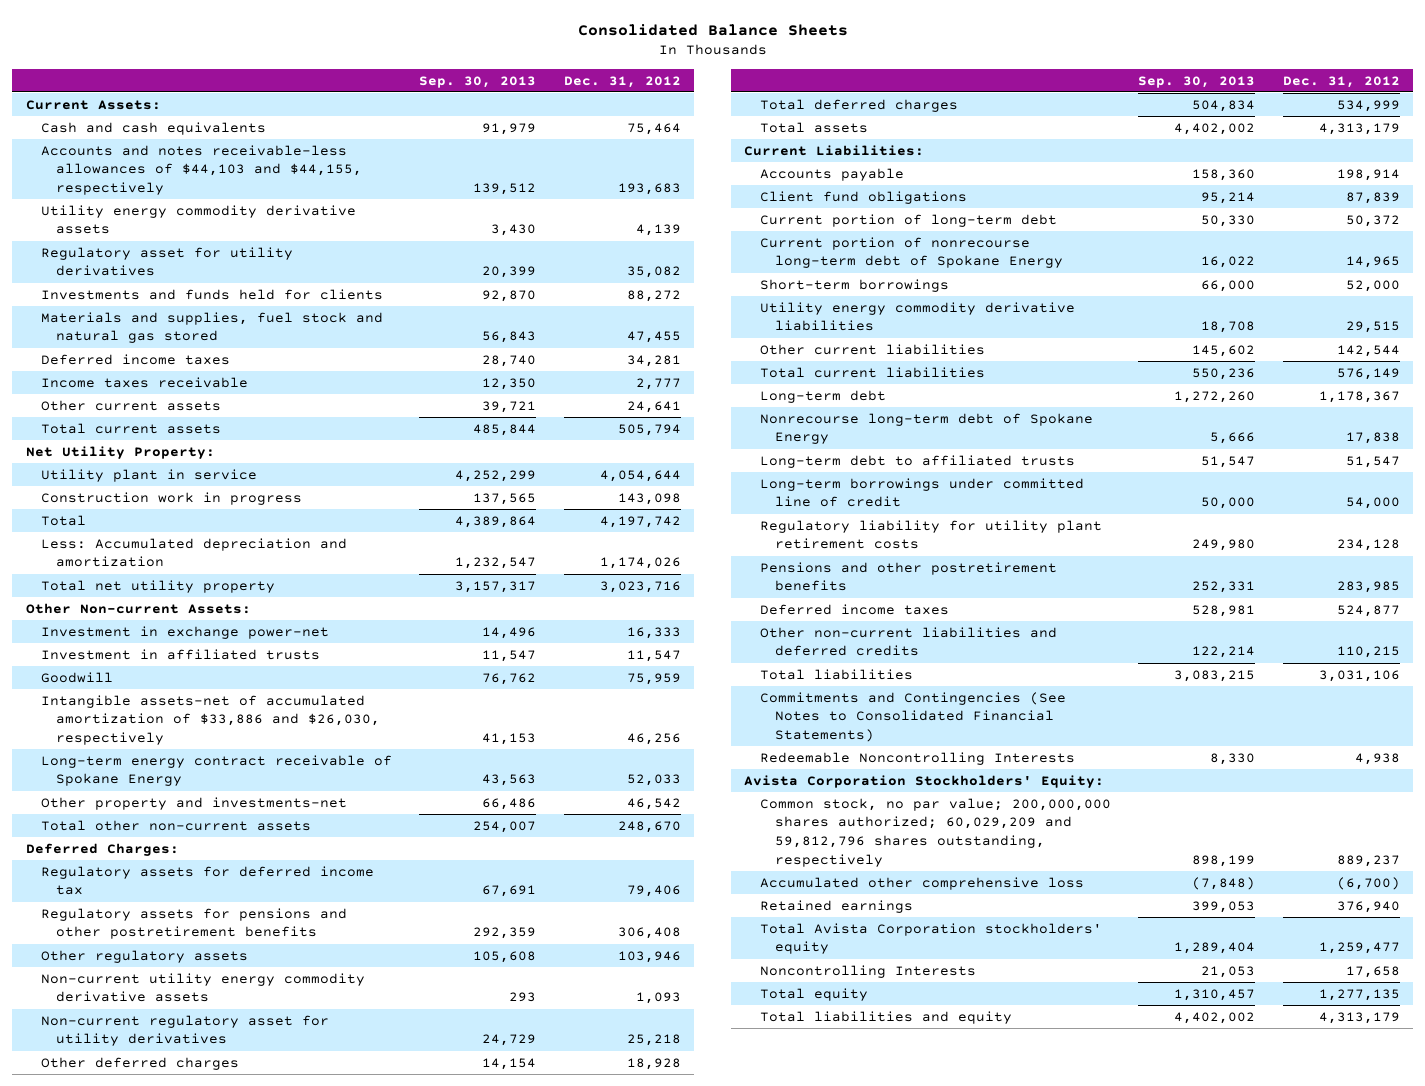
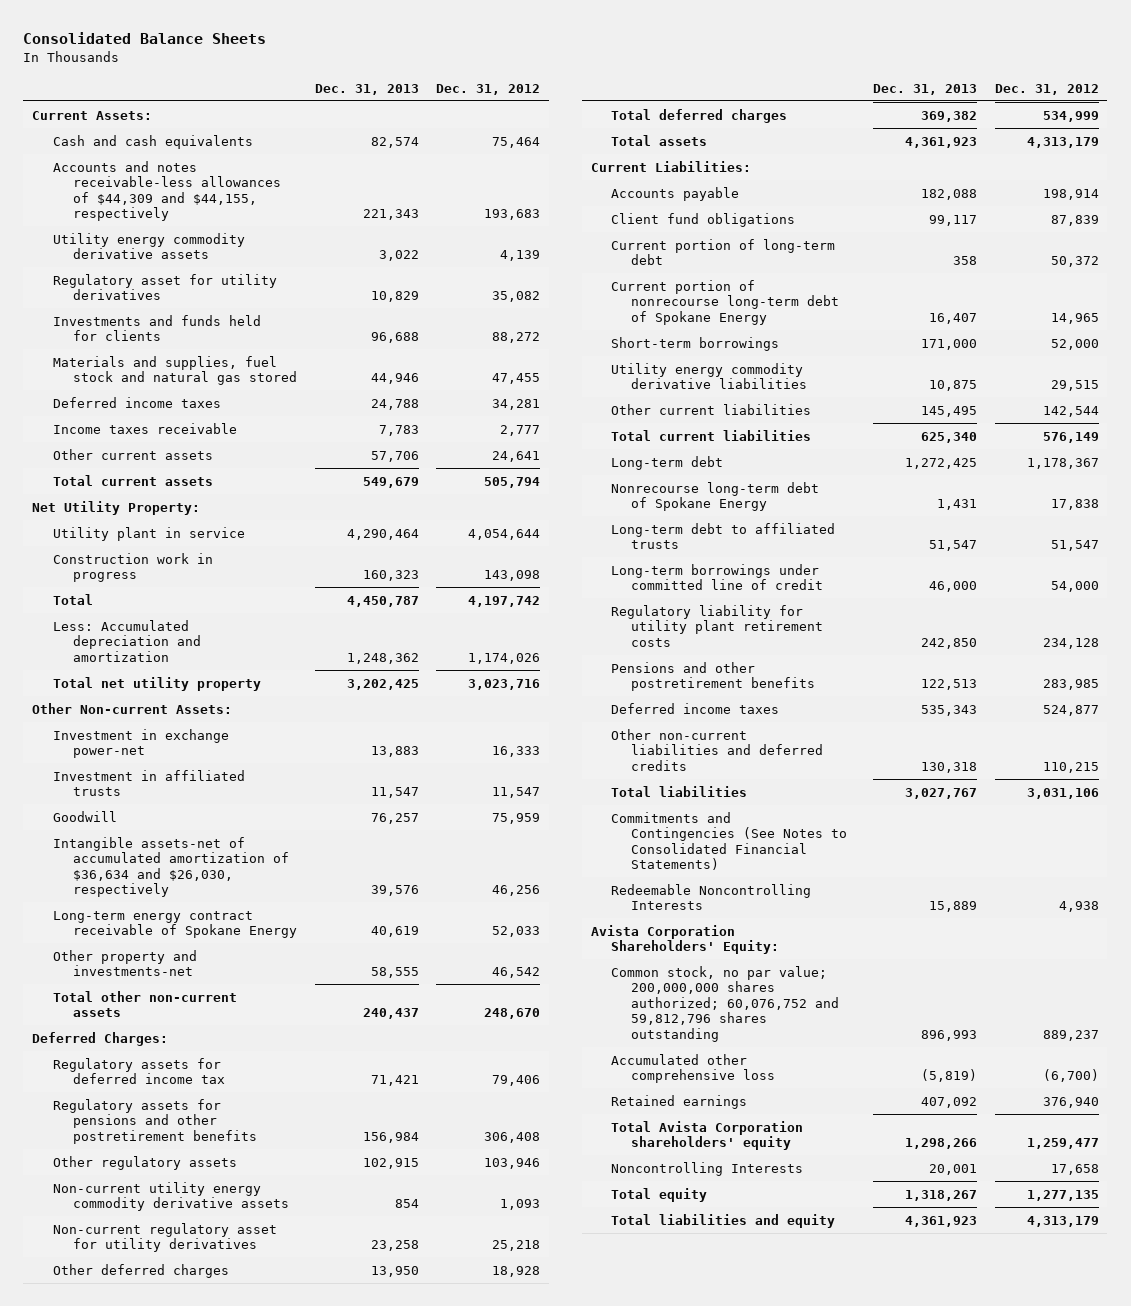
[419,75,537,88] Sep. 30, 2013 -> none
none -> [314,83,419,95] Dec. 31, 2013
[40,144,363,195] Accounts and notes receivable-less allowances of $44,103 and $44,155, respectively -> [52,160,281,222] Accounts and notes receivable-less allowances of $44,309 and $44,155, respectively
[40,694,381,745] Intangible assets-net of accumulated amortization of $33,886 and $26,030, respectively -> [52,836,289,898] Intangible assets-net of accumulated amortization of $36,634 and $26,030, respectively
[744,774,1105,788] Avista Corporation Stockholders' Equity: -> [590,924,780,955] Avista Corporation Shareholders' Equity:
[759,797,1111,867] Common stock, no par value; 200,000,000 shares authorized; 60,029,209 and 59,812,796 shares outstanding, respectively -> [611,965,840,1042] Common stock, no par value; 200,000,000 shares authorized; 60,076,752 and 59,812,796 shares outstanding
[759,922,1102,955] Total Avista Corporation stockholders' equity -> [611,1120,804,1151] Total Avista Corporation shareholders' equity

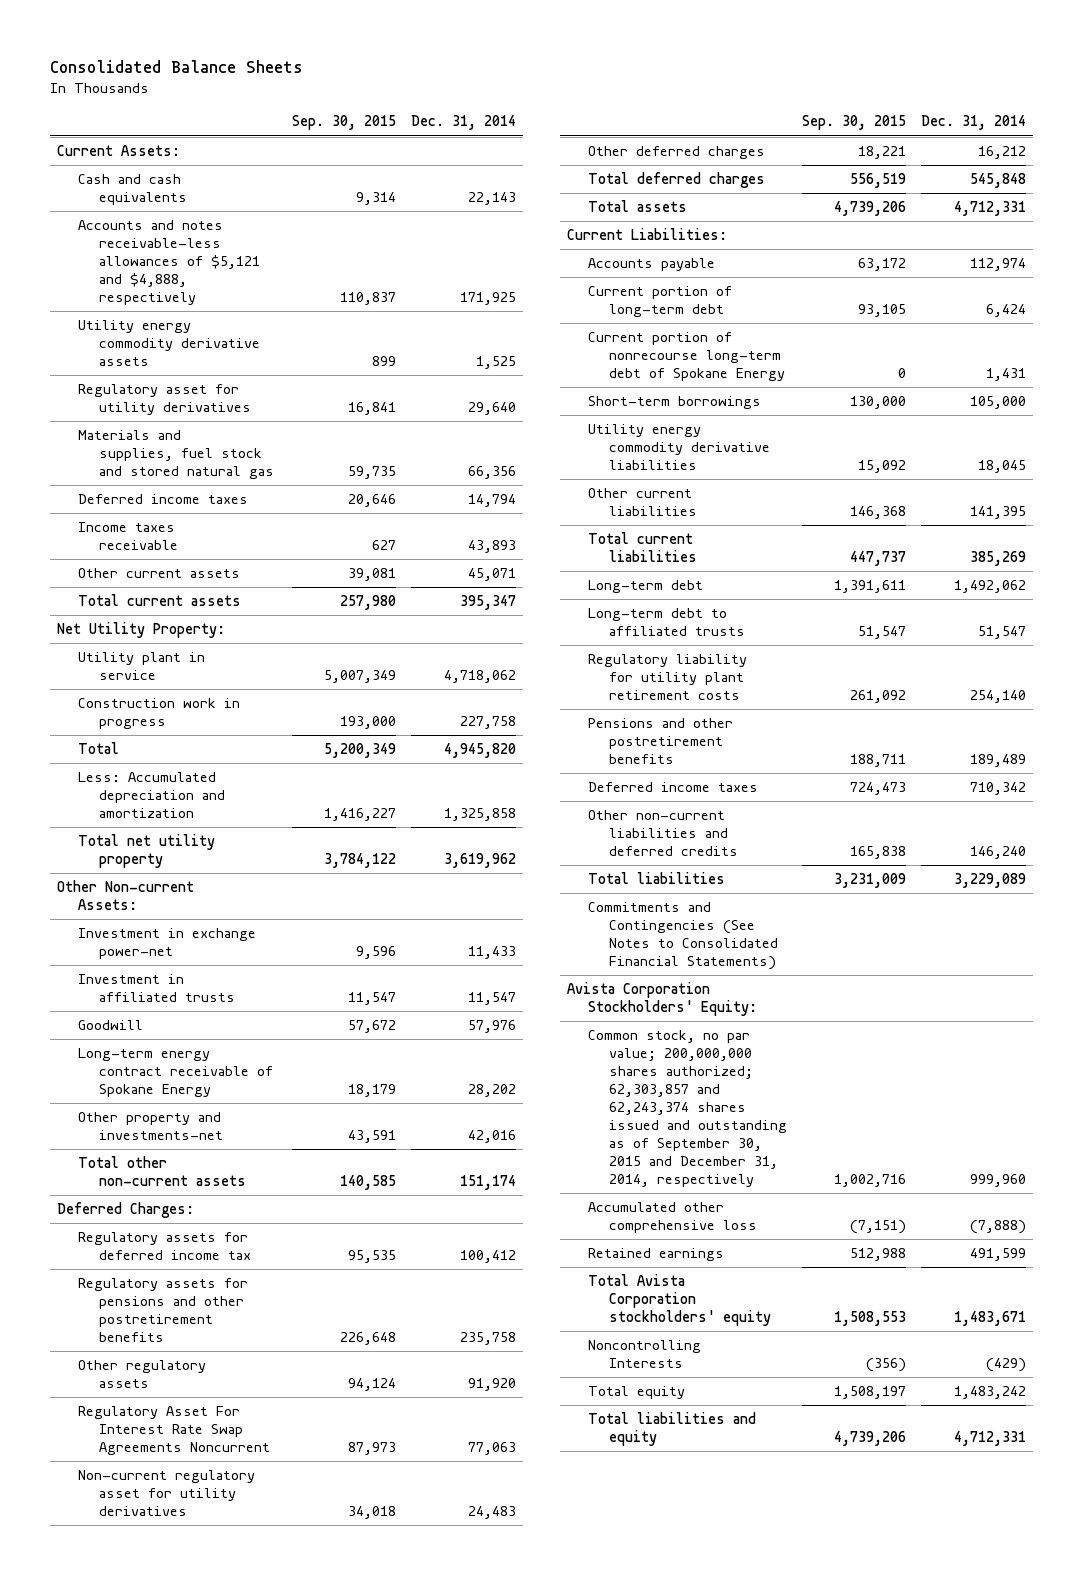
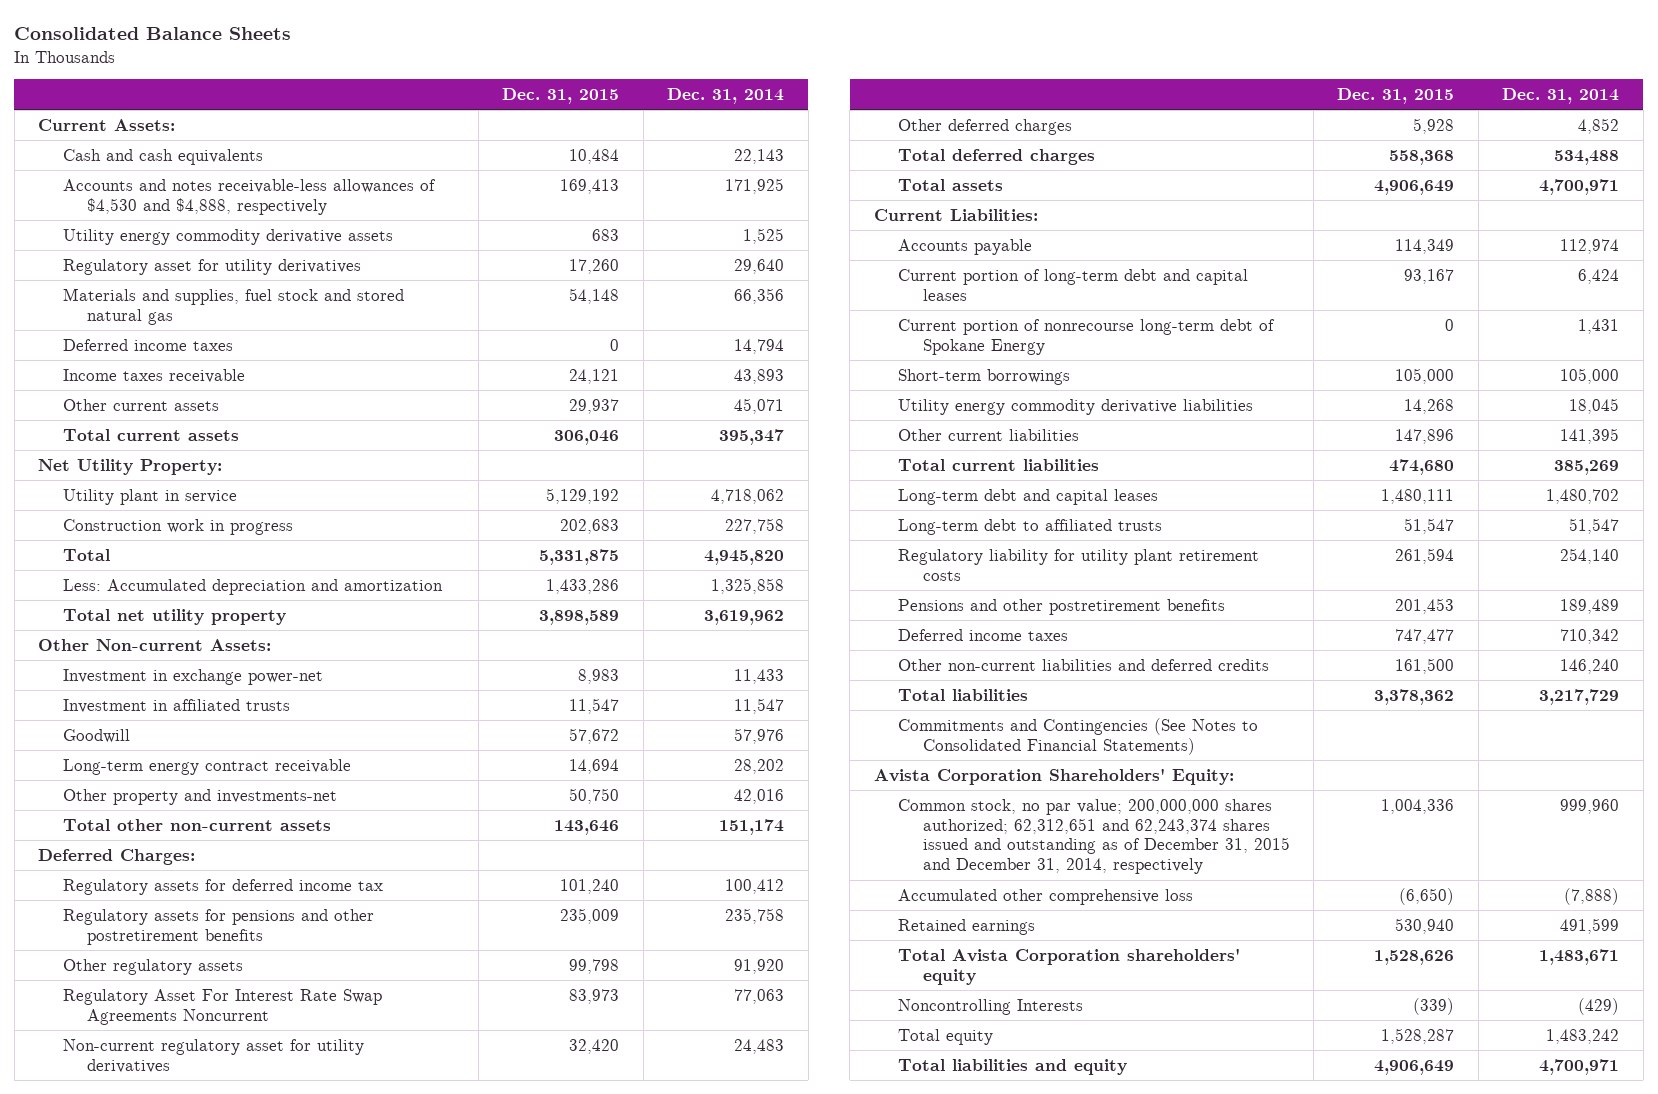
[292,115,397,131] Sep. 30, 2015 -> none
none -> [502,87,620,104] Dec. 31, 2015
[78,220,261,305] Accounts and notes receivable-less allowances of $5,121 and $4,888, respectively -> [62,178,436,215] Accounts and notes receivable-less allowances of $4,530 and $4,888, respectively
[78,1048,274,1098] Long-term energy contract receivable of Spokane Energy -> [62,758,351,775] Long-term energy contract receivable
[977,146,1026,160] 16,212 -> [1578,117,1620,134] 4,852
[969,173,1026,189] 545,848 -> [1554,149,1620,165] 534,488
[953,201,1026,217] 4,712,331 -> [1539,178,1620,195] 4,700,971
[588,286,733,318] Current portion of long-term debt -> [898,268,1249,301] Current portion of long-term debt and capital leases
[588,580,704,594] Long-term debt -> [898,488,1159,505] Long-term debt and capital leases
[953,580,1026,594] 1,492,062 -> [1546,488,1620,504] 1,480,702
[953,873,1026,889] 3,229,089 -> [1539,688,1620,705] 3,217,729
[567,982,758,1017] Avista Corporation Stockholders' Equity: -> [873,767,1234,785] Avista Corporation Shareholders' Equity:
[588,1030,788,1187] Common stock, no par value; 200,000,000 shares authorized; 62,303,857 and 62,243,374 shares issued and outstanding as of September 30, 2015 and December 31, 2014, respectively -> [898,798,1290,875] Common stock, no par value; 200,000,000 shares authorized; 62,312,651 and 62,243,374 shares issued and outstanding as of December 31, 2015 and December 31, 2014, respectively
[588,1274,772,1327] Total Avista Corporation stockholders' equity -> [898,947,1241,985] Total Avista Corporation shareholders' equity
[953,1431,1026,1447] 4,712,331 -> [1539,1058,1620,1075] 4,700,971

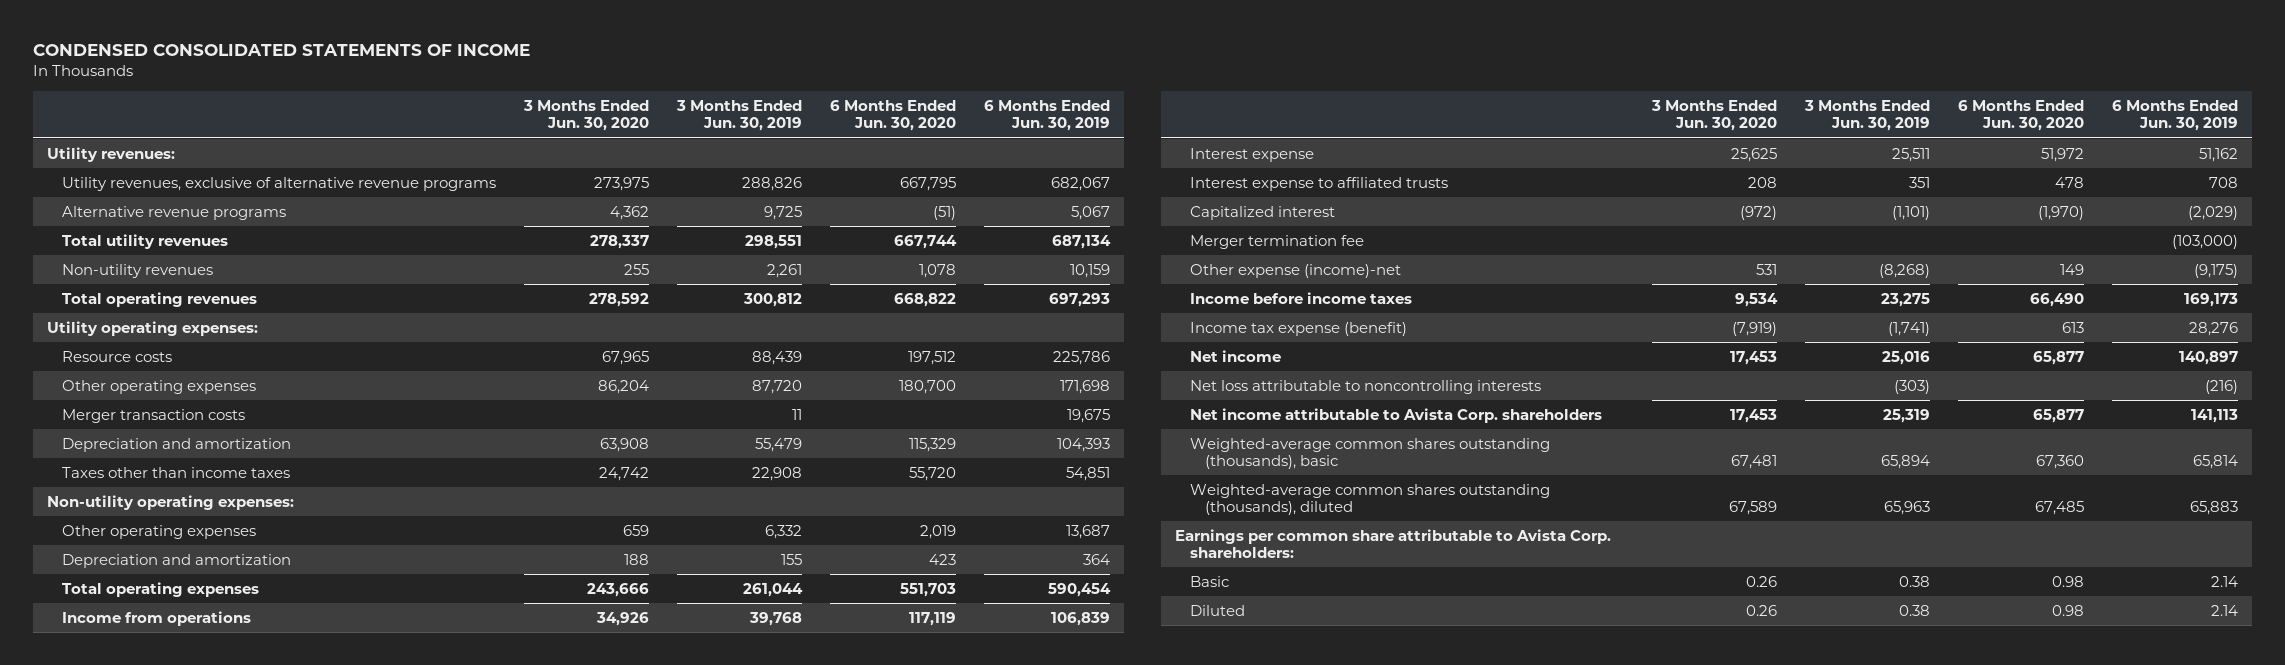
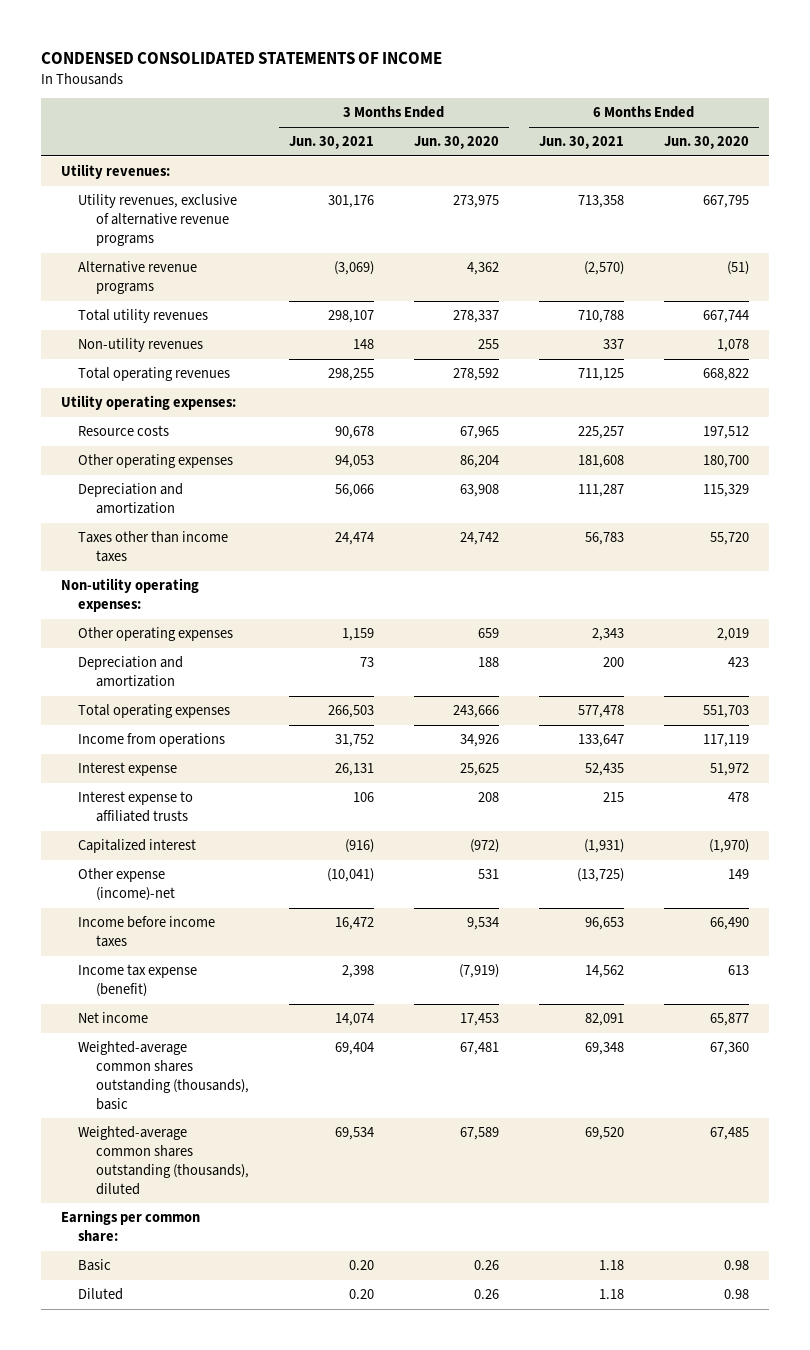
[675,99,802,132] 3 Months Ended Jun. 30, 2019 -> none
[984,99,1111,132] 6 Months Ended Jun. 30, 2019 -> none
none -> [288,136,374,150] Jun. 30, 2021
none -> [539,136,625,150] Jun. 30, 2021
[61,408,245,423] Merger transaction costs -> none
[1189,234,1364,249] Merger termination fee -> none
[1189,379,1541,394] Net loss attributable to noncontrolling interests -> none
[1189,407,1602,423] Net income attributable to Avista Corp. shareholders -> none
[1175,528,1612,559] Earnings per common share attributable to Avista Corp. shareholders: -> [61,1210,201,1243] Earnings per common share:

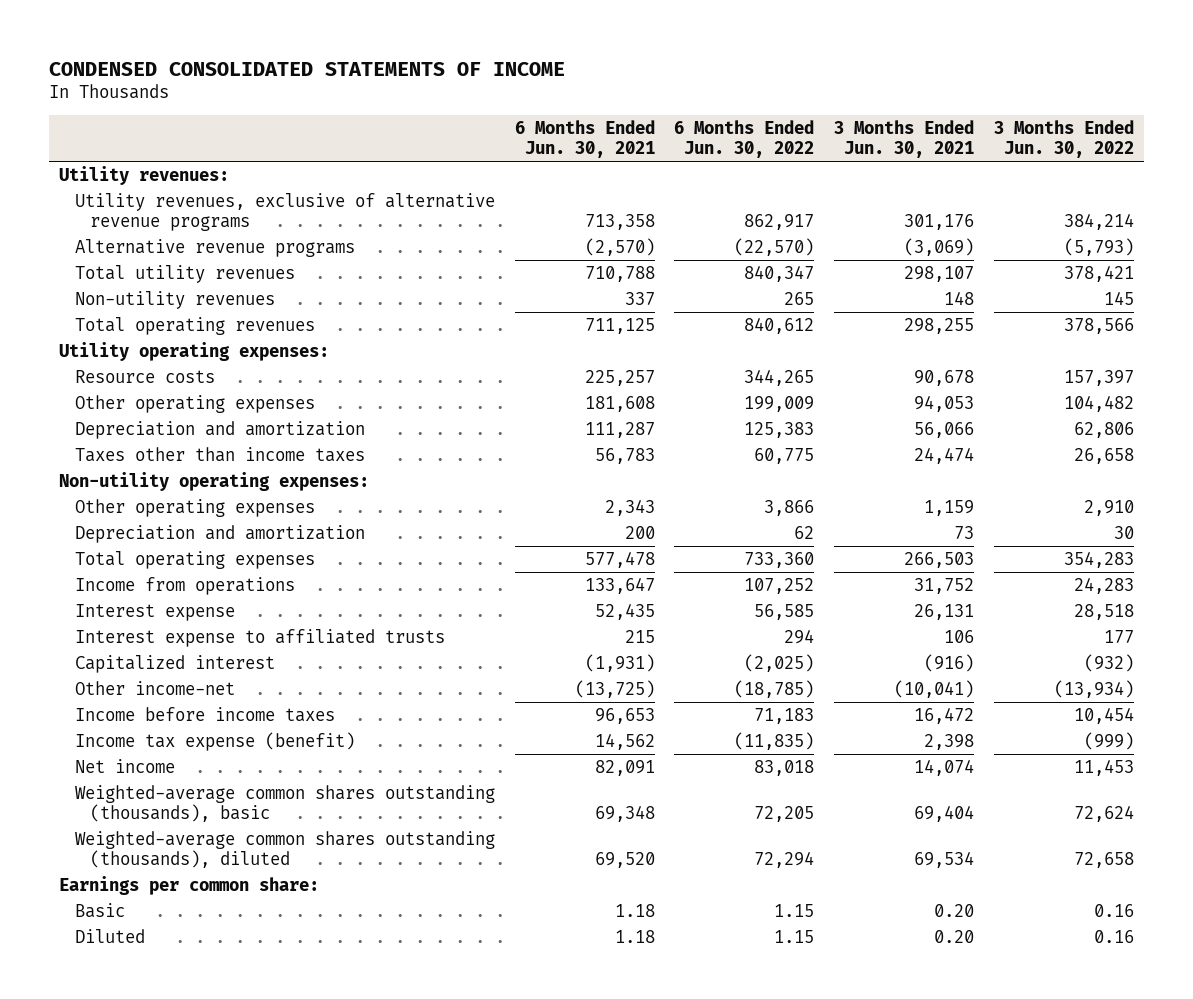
[413,136,499,150] Jun. 30, 2020 -> none
[664,136,750,150] Jun. 30, 2020 -> none
none -> [674,120,815,159] 6 Months Ended Jun. 30, 2022
none -> [993,120,1134,159] 3 Months Ended Jun. 30, 2022
[78,868,175,902] Other expense (income)-net -> [74,681,235,696] Other income-net

